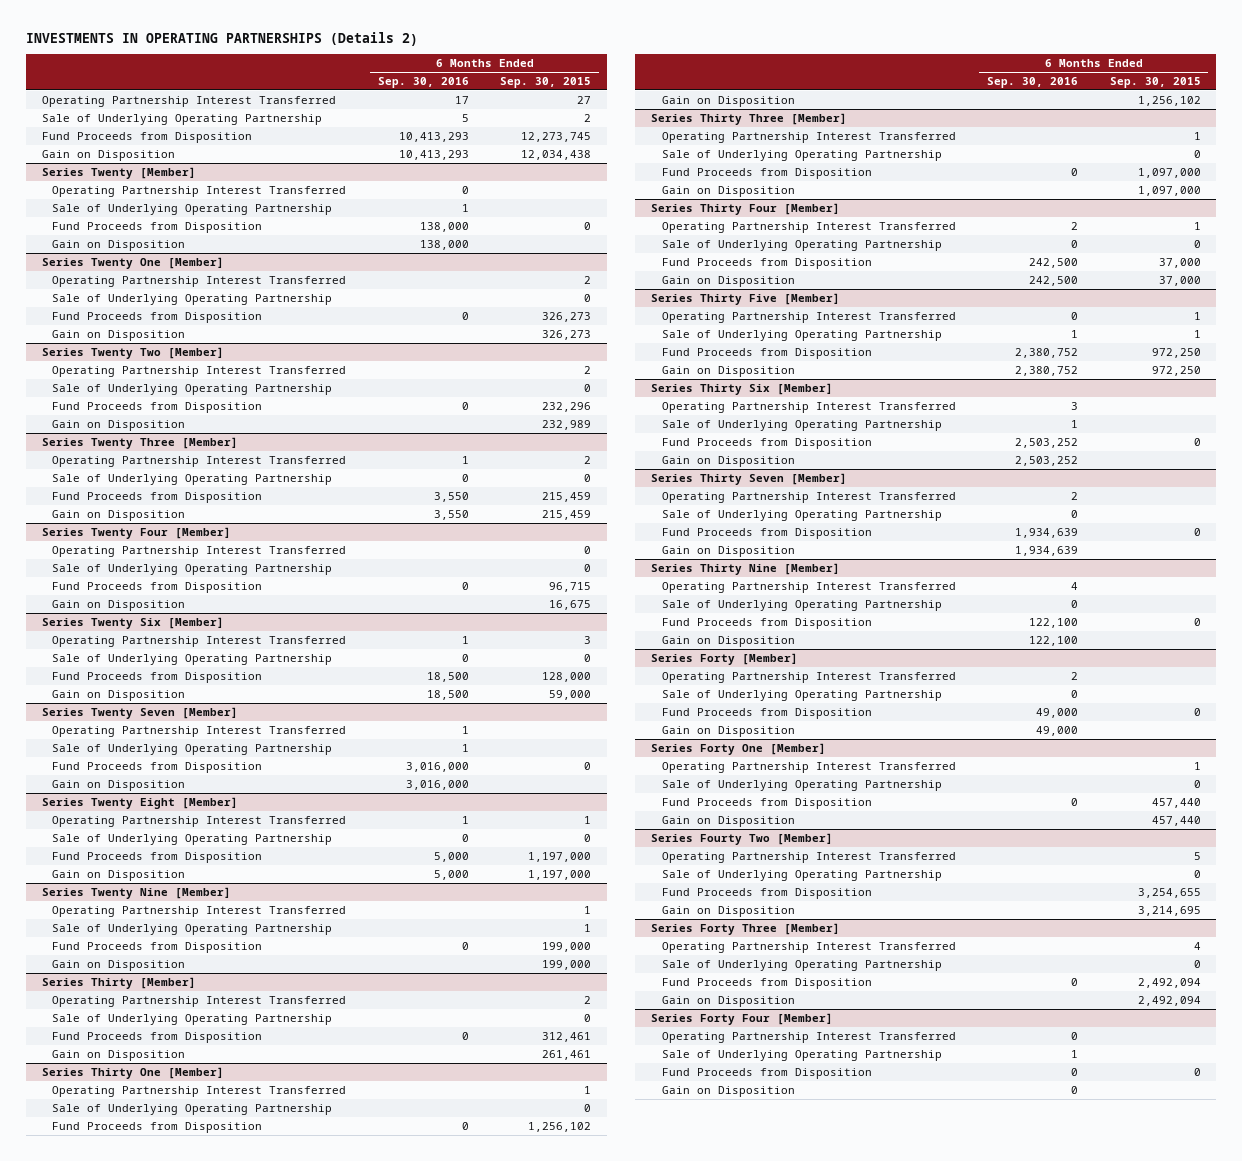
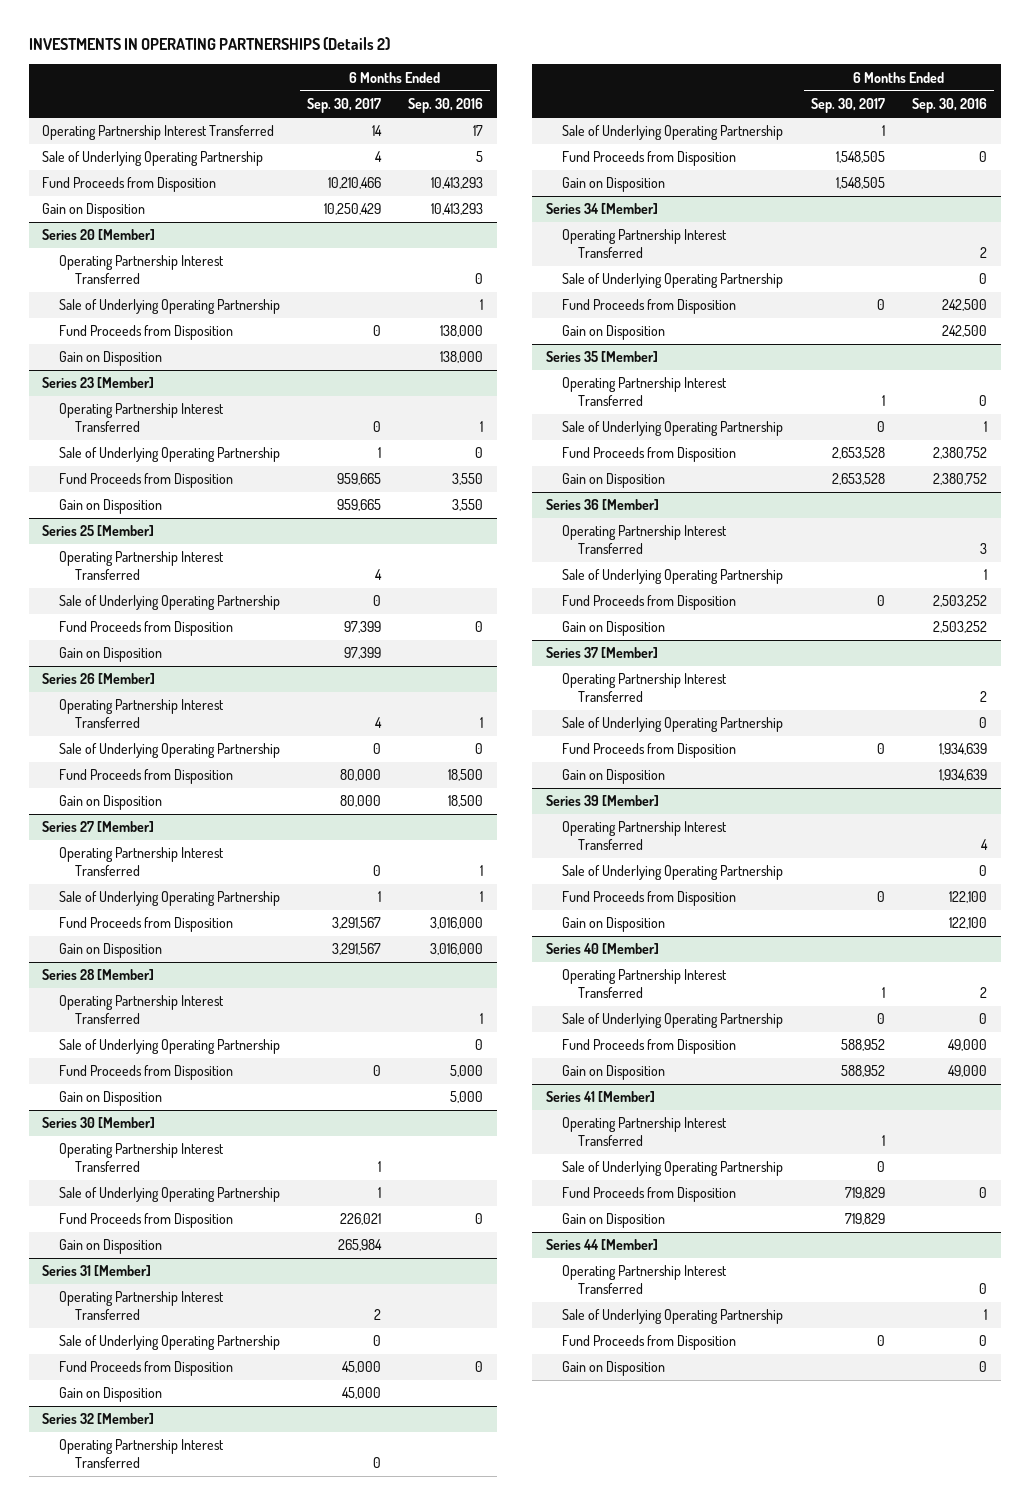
[500,77,592,89] Sep. 30, 2015 -> none
none -> [306,97,381,113] Sep. 30, 2017
[41,166,196,179] Series Twenty [Member] -> [42,229,156,241] Series 20 [Member]
[41,256,224,269] Series Twenty One [Member] -> none
[52,275,347,287] Operating Partnership Interest Transferred -> none
[52,293,333,305] Sale of Underlying Operating Partnership -> none
[52,311,263,323] Fund Proceeds from Disposition -> none
[52,329,186,341] Gain on Disposition -> none
[41,346,224,359] Series Twenty Two [Member] -> none
[52,365,347,377] Operating Partnership Interest Transferred -> none
[52,383,333,395] Sale of Underlying Operating Partnership -> none
[52,401,263,413] Fund Proceeds from Disposition -> none
[52,419,186,431] Gain on Disposition -> none
[41,436,238,449] Series Twenty Three [Member] -> [42,377,155,389] Series 23 [Member]
[41,526,231,539] Series Twenty Four [Member] -> none
none -> [42,525,155,537] Series 25 [Member]
[41,616,224,629] Series Twenty Six [Member] -> [42,673,156,685] Series 26 [Member]
[41,706,238,719] Series Twenty Seven [Member] -> [42,821,155,833] Series 27 [Member]
[41,796,238,809] Series Twenty Eight [Member] -> [42,969,155,981] Series 28 [Member]
[41,886,231,899] Series Twenty Nine [Member] -> none
[52,905,347,917] Operating Partnership Interest Transferred -> none
[52,923,333,935] Sale of Underlying Operating Partnership -> none
[52,941,263,953] Fund Proceeds from Disposition -> none
[52,959,186,971] Gain on Disposition -> none
[41,976,196,989] Series Thirty [Member] -> [42,1117,156,1129] Series 30 [Member]
[41,1066,224,1079] Series Thirty One [Member] -> [42,1265,152,1277] Series 31 [Member]
[650,112,847,125] Series Thirty Three [Member] -> none
none -> [42,1413,155,1425] Series 32 [Member]
[650,202,840,215] Series Thirty Four [Member] -> [546,203,659,215] Series 34 [Member]
[650,292,840,305] Series Thirty Five [Member] -> [546,351,659,363] Series 35 [Member]
[650,382,833,395] Series Thirty Six [Member] -> [546,499,660,511] Series 36 [Member]
[650,472,847,485] Series Thirty Seven [Member] -> [546,647,659,659] Series 37 [Member]
[650,562,840,575] Series Thirty Nine [Member] -> [546,795,660,807] Series 39 [Member]
[650,652,798,665] Series Forty [Member] -> [546,943,660,955] Series 40 [Member]
[661,761,956,773] Operating Partnership Interest Transferred -> none
[661,779,942,791] Sale of Underlying Operating Partnership -> none
[661,797,872,809] Fund Proceeds from Disposition -> none
[661,815,795,827] Gain on Disposition -> none
[650,832,833,845] Series Fourty Two [Member] -> none
[661,851,956,863] Operating Partnership Interest Transferred -> none
[661,869,942,881] Sale of Underlying Operating Partnership -> none
[661,887,872,899] Fund Proceeds from Disposition -> none
[661,905,795,917] Gain on Disposition -> none
[650,922,840,935] Series Forty Three [Member] -> none
[650,742,826,755] Series Forty One [Member] -> [546,1091,656,1103] Series 41 [Member]
[650,1012,833,1025] Series Forty Four [Member] -> [546,1239,659,1251] Series 44 [Member]

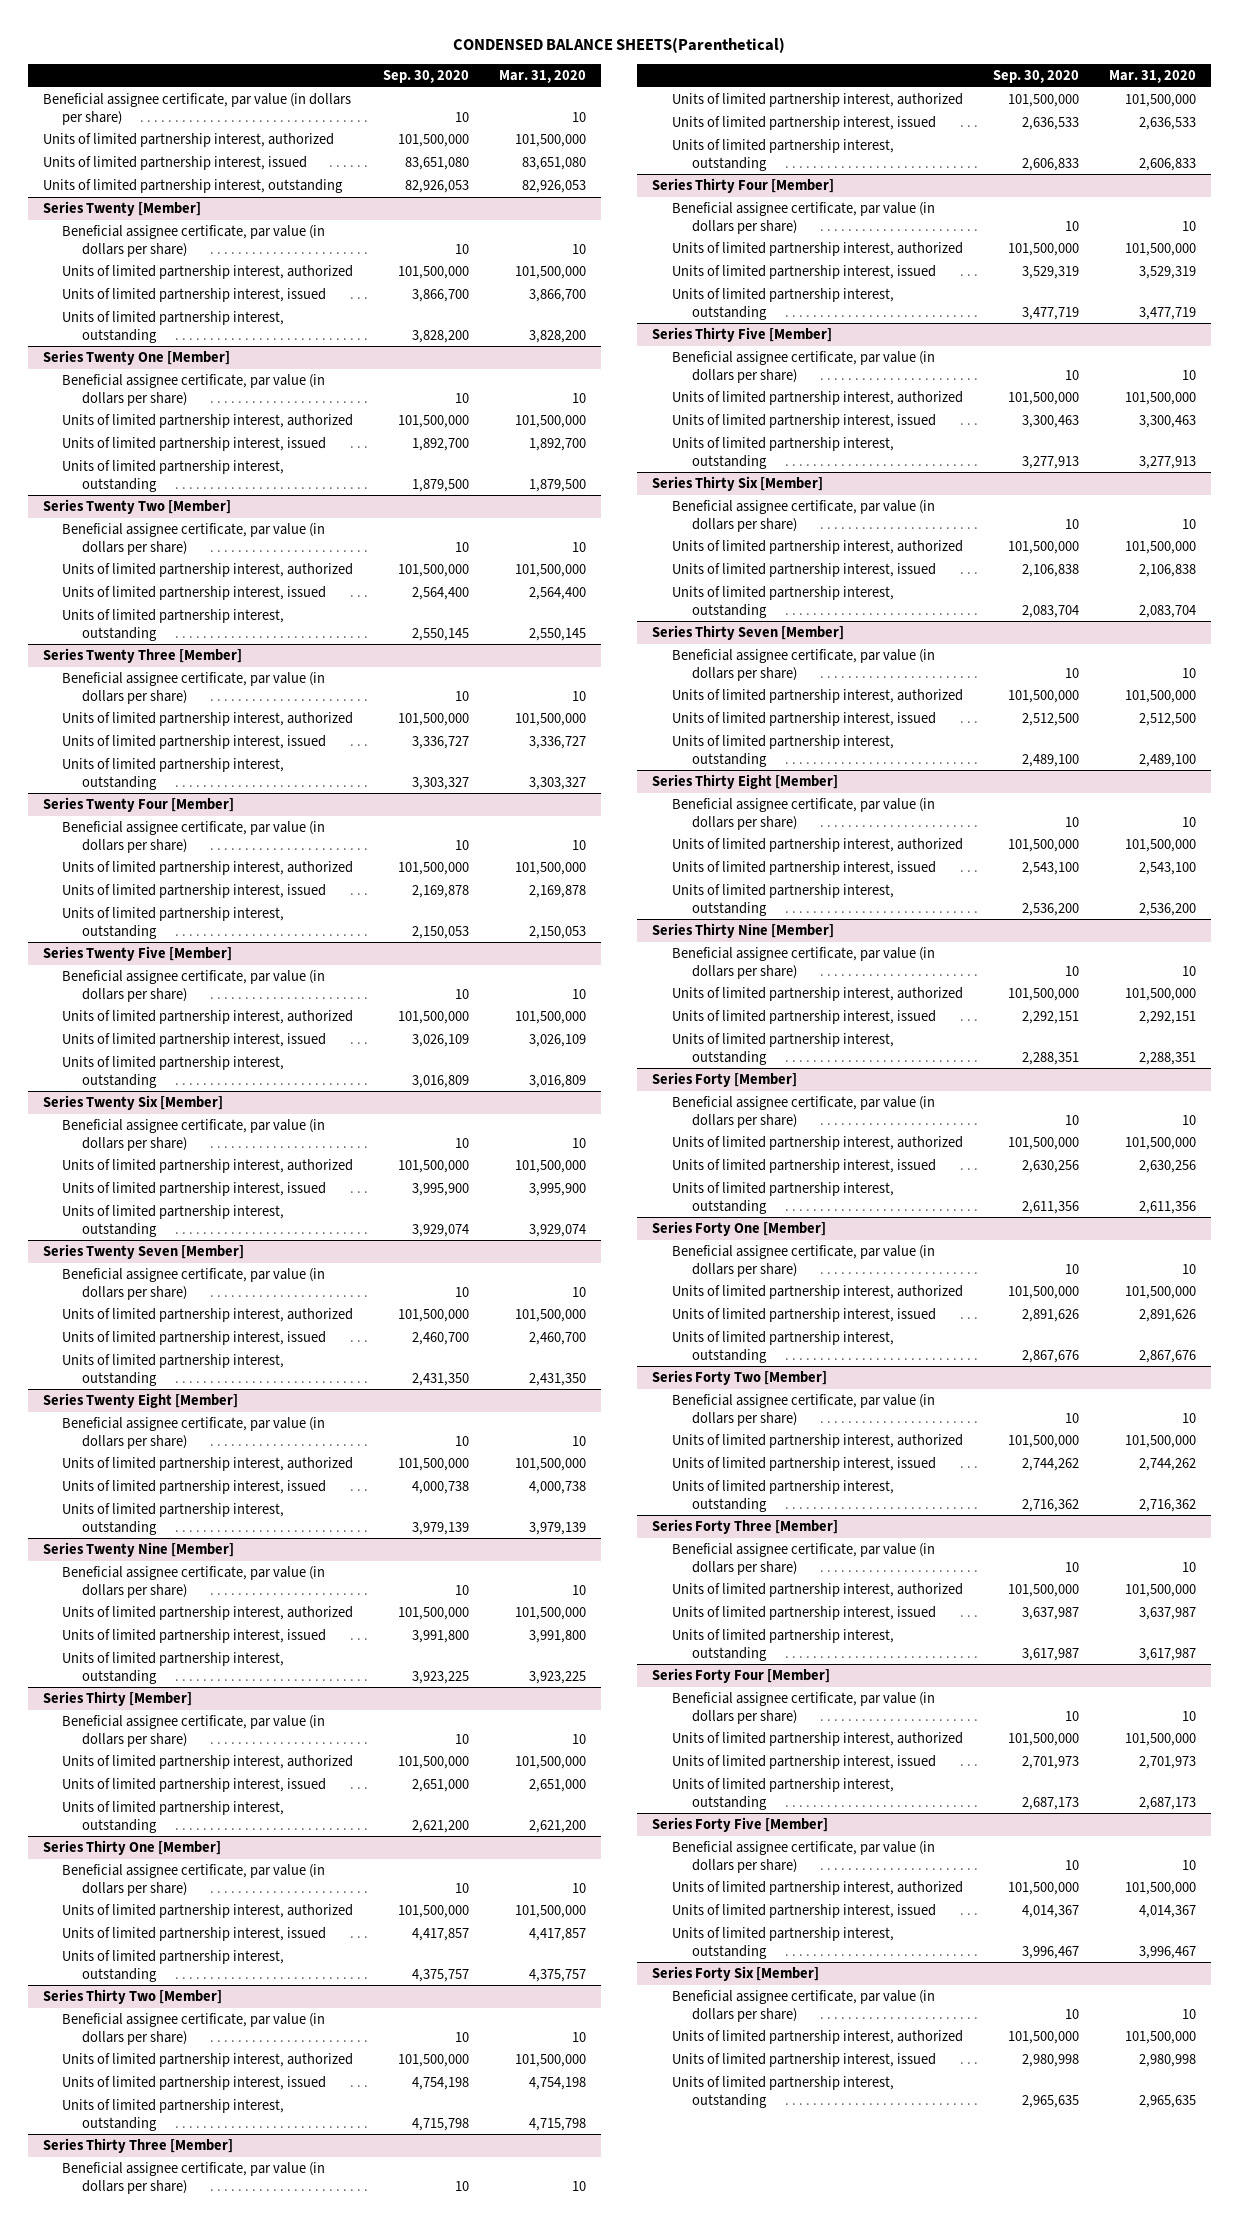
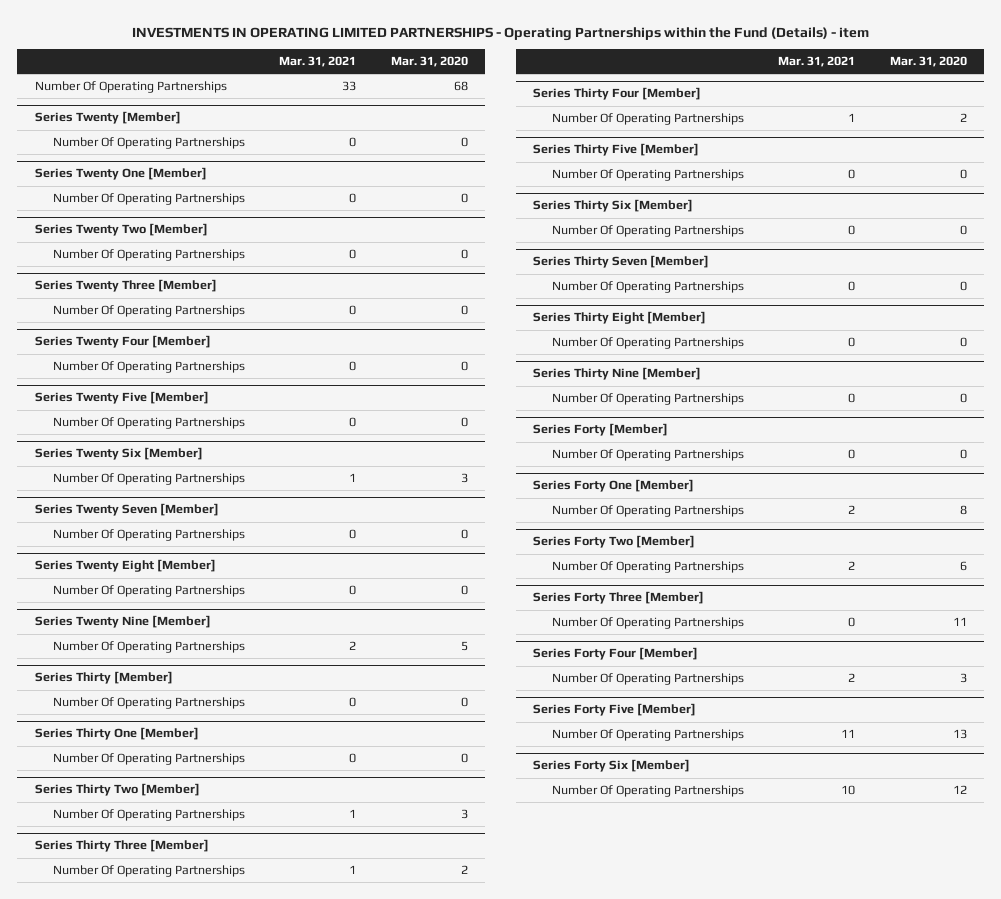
[453,36,786,53] CONDENSED BALANCE SHEETS(Parenthetical) -> [131,26,869,41] INVESTMENTS IN OPERATING LIMITED PARTNERSHIPS - Operating Partnerships within the Fund (Details) - item
[383,70,470,84] Sep. 30, 2020 -> none
none -> [279,56,357,68] Mar. 31, 2021
[42,92,351,125] Beneficial assignee certificate, par value (in dollars per share) -> none
[42,132,334,147] Units of limited partnership interest, authorized -> none
[42,155,307,170] Units of limited partnership interest, issued -> none
[42,178,343,193] Units of limited partnership interest, outstanding -> none
none -> [34,81,227,94] Number Of Operating Partnerships
[62,224,326,257] Beneficial assignee certificate, par value (in dollars per share) -> none
[62,264,354,279] Units of limited partnership interest, authorized -> none
[62,287,327,302] Units of limited partnership interest, issued -> none
[62,310,285,343] Units of limited partnership interest, outstanding -> none
none -> [52,137,245,150] Number Of Operating Partnerships
[62,373,326,406] Beneficial assignee certificate, par value (in dollars per share) -> none
[62,413,354,428] Units of limited partnership interest, authorized -> none
[62,436,327,451] Units of limited partnership interest, issued -> none
[62,459,285,492] Units of limited partnership interest, outstanding -> none
none -> [52,193,245,206] Number Of Operating Partnerships
[62,522,326,555] Beneficial assignee certificate, par value (in dollars per share) -> none
[62,562,354,577] Units of limited partnership interest, authorized -> none
[62,585,327,600] Units of limited partnership interest, issued -> none
[62,608,285,641] Units of limited partnership interest, outstanding -> none
none -> [52,249,245,262] Number Of Operating Partnerships
[62,671,326,704] Beneficial assignee certificate, par value (in dollars per share) -> none
[62,711,354,726] Units of limited partnership interest, authorized -> none
[62,734,327,749] Units of limited partnership interest, issued -> none
[62,757,285,790] Units of limited partnership interest, outstanding -> none
none -> [52,305,245,318] Number Of Operating Partnerships
[62,820,326,853] Beneficial assignee certificate, par value (in dollars per share) -> none
[62,860,354,875] Units of limited partnership interest, authorized -> none
[62,883,327,898] Units of limited partnership interest, issued -> none
[62,906,285,939] Units of limited partnership interest, outstanding -> none
none -> [52,361,245,374] Number Of Operating Partnerships
[62,969,326,1002] Beneficial assignee certificate, par value (in dollars per share) -> none
[62,1009,354,1024] Units of limited partnership interest, authorized -> none
[62,1032,327,1047] Units of limited partnership interest, issued -> none
[62,1055,285,1088] Units of limited partnership interest, outstanding -> none
none -> [52,417,245,430] Number Of Operating Partnerships
[62,1118,326,1151] Beneficial assignee certificate, par value (in dollars per share) -> none
[62,1158,354,1173] Units of limited partnership interest, authorized -> none
[62,1181,327,1196] Units of limited partnership interest, issued -> none
[62,1204,285,1237] Units of limited partnership interest, outstanding -> none
none -> [52,473,245,486] Number Of Operating Partnerships
[62,1267,326,1300] Beneficial assignee certificate, par value (in dollars per share) -> none
[62,1307,354,1322] Units of limited partnership interest, authorized -> none
[62,1330,327,1345] Units of limited partnership interest, issued -> none
[62,1353,285,1386] Units of limited partnership interest, outstanding -> none
none -> [52,529,245,542] Number Of Operating Partnerships
[62,1416,326,1449] Beneficial assignee certificate, par value (in dollars per share) -> none
[62,1456,354,1471] Units of limited partnership interest, authorized -> none
[62,1479,327,1494] Units of limited partnership interest, issued -> none
[62,1502,285,1535] Units of limited partnership interest, outstanding -> none
none -> [52,585,245,598] Number Of Operating Partnerships
[62,1565,326,1598] Beneficial assignee certificate, par value (in dollars per share) -> none
[62,1605,354,1620] Units of limited partnership interest, authorized -> none
[62,1628,327,1643] Units of limited partnership interest, issued -> none
[62,1651,285,1684] Units of limited partnership interest, outstanding -> none
none -> [52,641,245,654] Number Of Operating Partnerships
[62,1714,326,1747] Beneficial assignee certificate, par value (in dollars per share) -> none
[62,1754,354,1769] Units of limited partnership interest, authorized -> none
[62,1777,327,1792] Units of limited partnership interest, issued -> none
[62,1800,285,1833] Units of limited partnership interest, outstanding -> none
none -> [52,697,245,710] Number Of Operating Partnerships
[62,1863,326,1896] Beneficial assignee certificate, par value (in dollars per share) -> none
[62,1903,354,1918] Units of limited partnership interest, authorized -> none
[62,1926,327,1941] Units of limited partnership interest, issued -> none
[62,1949,285,1982] Units of limited partnership interest, outstanding -> none
none -> [52,753,245,766] Number Of Operating Partnerships
[62,2012,326,2045] Beneficial assignee certificate, par value (in dollars per share) -> none
[62,2052,354,2067] Units of limited partnership interest, authorized -> none
[62,2075,327,2090] Units of limited partnership interest, issued -> none
[62,2098,285,2131] Units of limited partnership interest, outstanding -> none
none -> [52,809,245,822] Number Of Operating Partnerships
[62,2161,326,2194] Beneficial assignee certificate, par value (in dollars per share) -> none
[671,92,963,107] Units of limited partnership interest, authorized -> none
[671,115,936,130] Units of limited partnership interest, issued -> none
[671,138,894,171] Units of limited partnership interest, outstanding -> none
none -> [52,865,245,878] Number Of Operating Partnerships
[671,201,935,234] Beneficial assignee certificate, par value (in dollars per share) -> none
[671,241,963,256] Units of limited partnership interest, authorized -> none
[671,264,936,279] Units of limited partnership interest, issued -> none
[671,287,894,320] Units of limited partnership interest, outstanding -> none
none -> [551,113,744,126] Number Of Operating Partnerships
[671,350,935,383] Beneficial assignee certificate, par value (in dollars per share) -> none
[671,390,963,405] Units of limited partnership interest, authorized -> none
[671,413,936,428] Units of limited partnership interest, issued -> none
[671,436,894,469] Units of limited partnership interest, outstanding -> none
none -> [551,169,744,182] Number Of Operating Partnerships
[671,499,935,532] Beneficial assignee certificate, par value (in dollars per share) -> none
[671,539,963,554] Units of limited partnership interest, authorized -> none
[671,562,936,577] Units of limited partnership interest, issued -> none
[671,585,894,618] Units of limited partnership interest, outstanding -> none
none -> [551,225,744,238] Number Of Operating Partnerships
[671,648,935,681] Beneficial assignee certificate, par value (in dollars per share) -> none
[671,688,963,703] Units of limited partnership interest, authorized -> none
[671,711,936,726] Units of limited partnership interest, issued -> none
[671,734,894,767] Units of limited partnership interest, outstanding -> none
none -> [551,281,744,294] Number Of Operating Partnerships
[671,797,935,830] Beneficial assignee certificate, par value (in dollars per share) -> none
[671,837,963,852] Units of limited partnership interest, authorized -> none
[671,860,936,875] Units of limited partnership interest, issued -> none
[671,883,894,916] Units of limited partnership interest, outstanding -> none
none -> [551,337,744,350] Number Of Operating Partnerships
[671,946,935,979] Beneficial assignee certificate, par value (in dollars per share) -> none
[671,986,963,1001] Units of limited partnership interest, authorized -> none
[671,1009,936,1024] Units of limited partnership interest, issued -> none
[671,1032,894,1065] Units of limited partnership interest, outstanding -> none
none -> [551,393,744,406] Number Of Operating Partnerships
[671,1095,935,1128] Beneficial assignee certificate, par value (in dollars per share) -> none
[671,1135,963,1150] Units of limited partnership interest, authorized -> none
[671,1158,936,1173] Units of limited partnership interest, issued -> none
[671,1181,894,1214] Units of limited partnership interest, outstanding -> none
none -> [551,449,744,462] Number Of Operating Partnerships
[671,1244,935,1277] Beneficial assignee certificate, par value (in dollars per share) -> none
[671,1284,963,1299] Units of limited partnership interest, authorized -> none
[671,1307,936,1322] Units of limited partnership interest, issued -> none
[671,1330,894,1363] Units of limited partnership interest, outstanding -> none
none -> [551,505,744,518] Number Of Operating Partnerships
[671,1393,935,1426] Beneficial assignee certificate, par value (in dollars per share) -> none
[671,1433,963,1448] Units of limited partnership interest, authorized -> none
[671,1456,936,1471] Units of limited partnership interest, issued -> none
[671,1479,894,1512] Units of limited partnership interest, outstanding -> none
none -> [551,561,744,574] Number Of Operating Partnerships
[671,1542,935,1575] Beneficial assignee certificate, par value (in dollars per share) -> none
[671,1582,963,1597] Units of limited partnership interest, authorized -> none
[671,1605,936,1620] Units of limited partnership interest, issued -> none
[671,1628,894,1661] Units of limited partnership interest, outstanding -> none
none -> [551,617,744,630] Number Of Operating Partnerships
[671,1691,935,1724] Beneficial assignee certificate, par value (in dollars per share) -> none
[671,1731,963,1746] Units of limited partnership interest, authorized -> none
[671,1754,936,1769] Units of limited partnership interest, issued -> none
[671,1777,894,1810] Units of limited partnership interest, outstanding -> none
none -> [551,673,744,686] Number Of Operating Partnerships
[671,1840,935,1873] Beneficial assignee certificate, par value (in dollars per share) -> none
[671,1880,963,1895] Units of limited partnership interest, authorized -> none
[671,1903,936,1918] Units of limited partnership interest, issued -> none
[671,1926,894,1959] Units of limited partnership interest, outstanding -> none
none -> [551,729,744,742] Number Of Operating Partnerships
[671,1989,935,2022] Beneficial assignee certificate, par value (in dollars per share) -> none
[671,2029,963,2044] Units of limited partnership interest, authorized -> none
[671,2052,936,2067] Units of limited partnership interest, issued -> none
[671,2075,894,2108] Units of limited partnership interest, outstanding -> none
none -> [551,785,744,798] Number Of Operating Partnerships

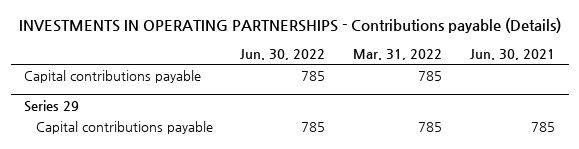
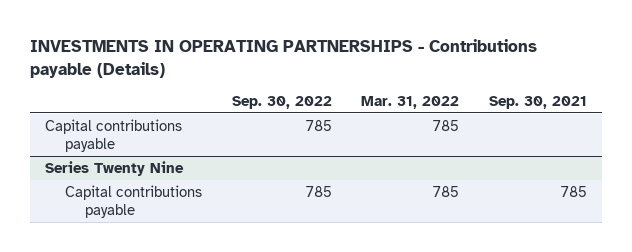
[240,48,326,60] Jun. 30, 2022 -> none
[470,48,556,60] Jun. 30, 2021 -> none
none -> [231,96,332,110] Sep. 30, 2022
none -> [489,96,588,110] Sep. 30, 2021
[24,99,80,112] Series 29 -> [44,160,184,176] Series Twenty Nine

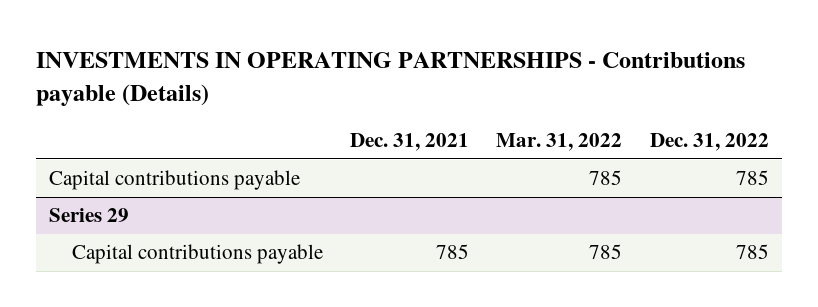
[231,96,332,110] Sep. 30, 2022 -> none
[489,96,588,110] Sep. 30, 2021 -> none
none -> [349,133,469,152] Dec. 31, 2021
none -> [649,133,769,152] Dec. 31, 2022
[44,160,184,176] Series Twenty Nine -> [49,208,130,223] Series 29

